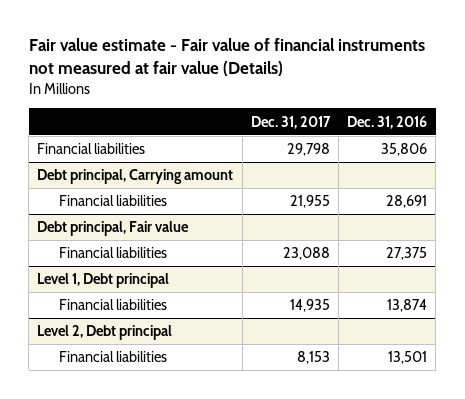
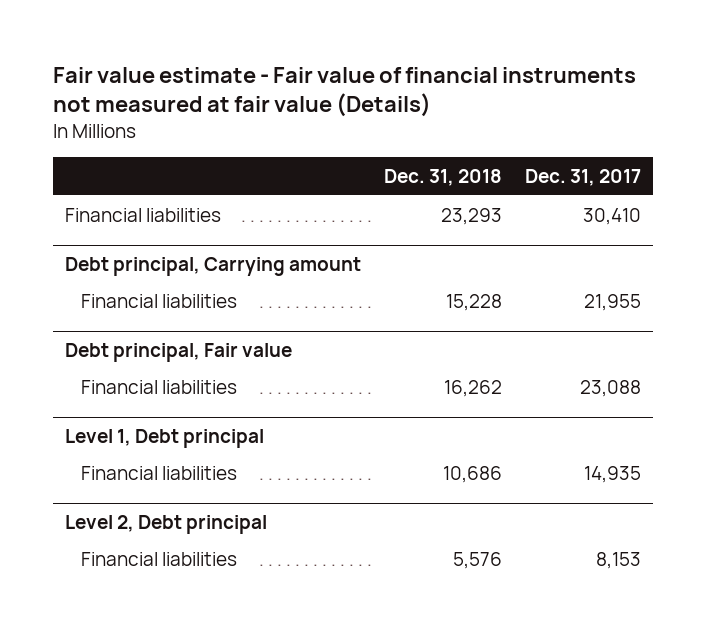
[347,115,428,129] Dec. 31, 2016 -> none
none -> [384,168,503,186] Dec. 31, 2018
[286,143,330,157] 29,798 -> [583,207,642,225] 30,410

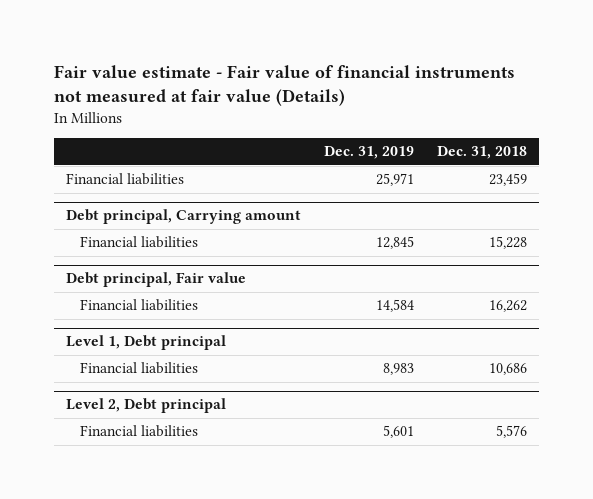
[525,168,642,186] Dec. 31, 2017 -> none
none -> [323,146,414,160] Dec. 31, 2019
[441,207,503,225] 23,293 -> [489,173,528,187] 23,459

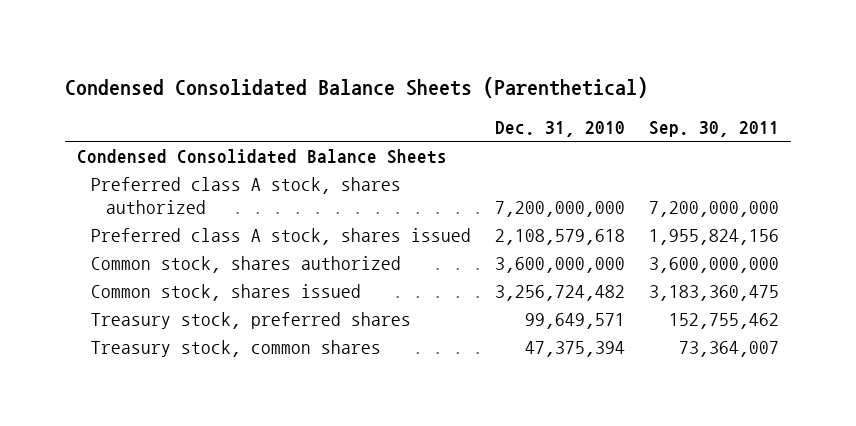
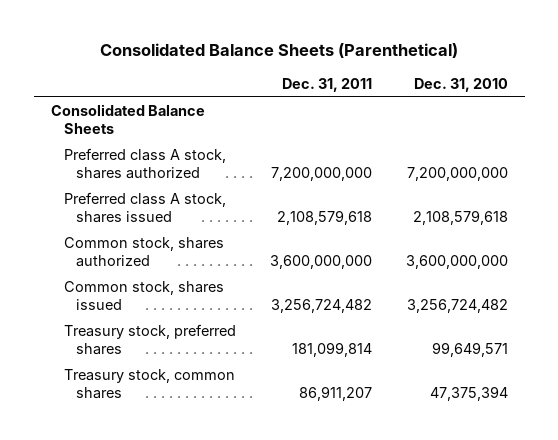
[65,77,649,99] Condensed Consolidated Balance Sheets (Parenthetical) -> [100,43,459,59] Consolidated Balance Sheets (Parenthetical)
[649,121,780,138] Sep. 30, 2011 -> none
none -> [281,77,372,92] Dec. 31, 2011
[77,149,448,165] Condensed Consolidated Balance Sheets -> [50,104,205,135] Consolidated Balance Sheets

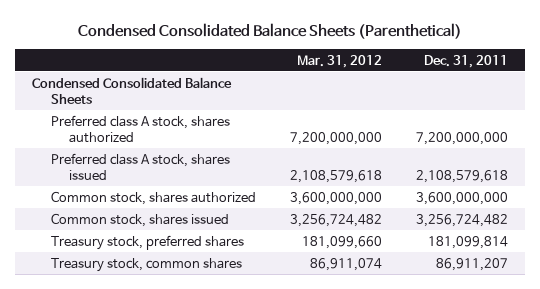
[100,43,459,59] Consolidated Balance Sheets (Parenthetical) -> [78,22,463,39] Condensed Consolidated Balance Sheets (Parenthetical)
[413,77,508,92] Dec. 31, 2010 -> none
none -> [296,54,382,68] Mar. 31, 2012
[50,104,205,135] Consolidated Balance Sheets -> [32,76,233,104] Condensed Consolidated Balance Sheets

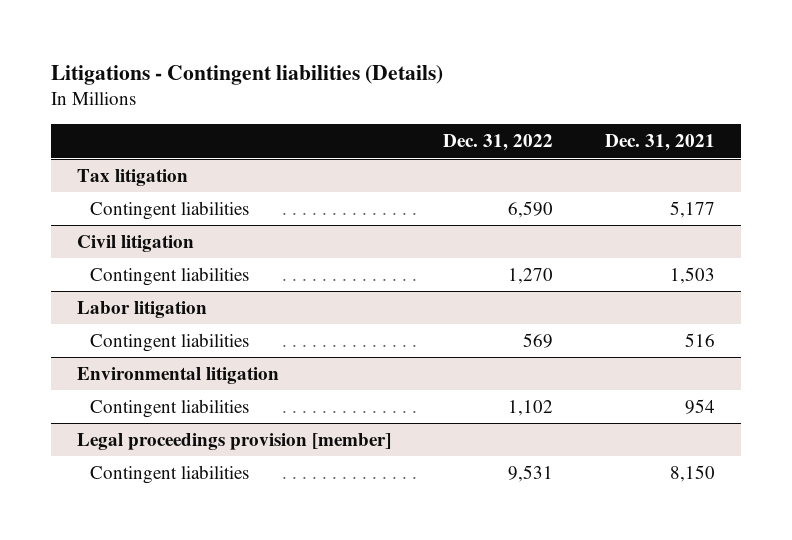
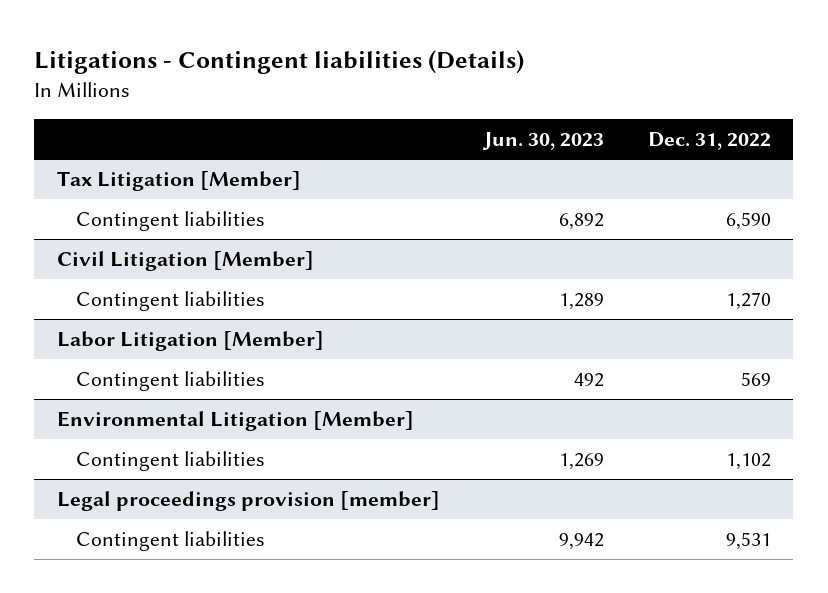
[605,134,716,152] Dec. 31, 2021 -> none
none -> [481,131,604,150] Jun. 30, 2023
[76,168,188,186] Tax litigation -> [56,170,301,191] Tax Litigation [Member]
[76,234,194,252] Civil litigation -> [56,250,314,271] Civil Litigation [Member]
[76,300,207,318] Labor litigation -> [56,330,324,351] Labor Litigation [Member]
[76,366,279,384] Environmental litigation -> [56,410,414,431] Environmental Litigation [Member]

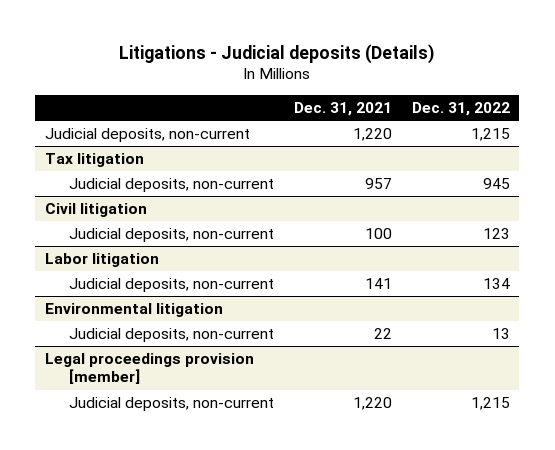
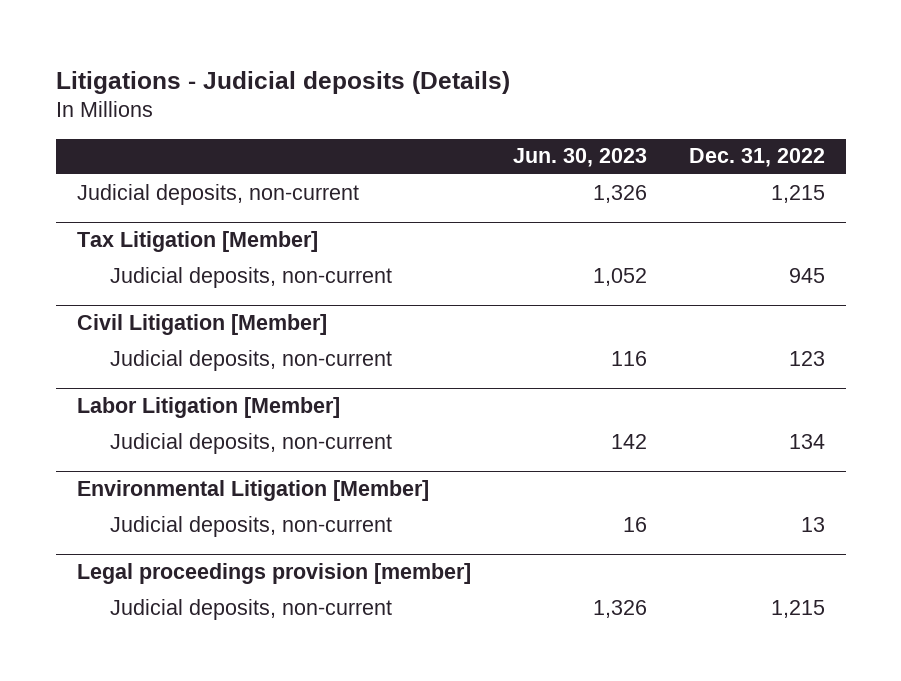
[293,101,392,116] Dec. 31, 2021 -> none
none -> [512,148,647,168] Jun. 30, 2023
[45,153,145,168] Tax litigation -> [76,231,318,253] Tax Litigation [Member]
[45,203,148,218] Civil litigation -> [76,314,327,336] Civil Litigation [Member]
[45,253,160,268] Labor litigation -> [76,397,340,419] Labor Litigation [Member]
[45,303,224,318] Environmental litigation -> [76,480,429,502] Environmental Litigation [Member]

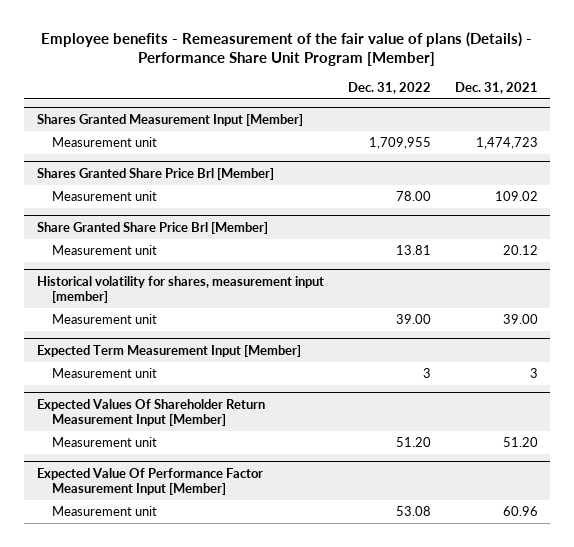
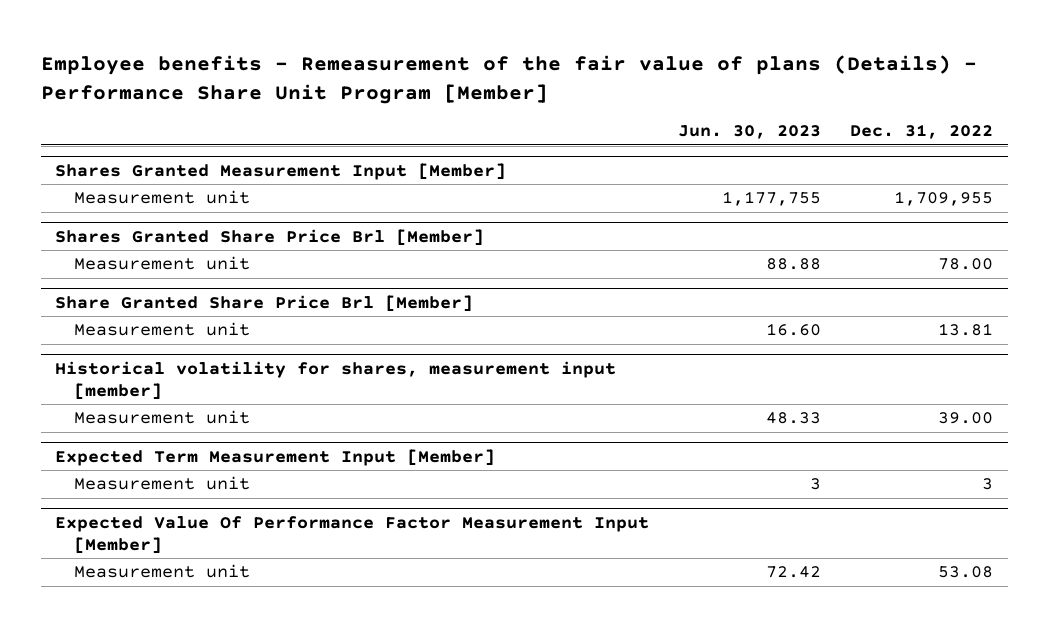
[454,81,538,94] Dec. 31, 2021 -> none
none -> [678,125,822,140] Jun. 30, 2023
[36,398,265,427] Expected Values Of Shareholder Return Measurement Input [Member] -> none
[51,436,157,447] Measurement unit -> none

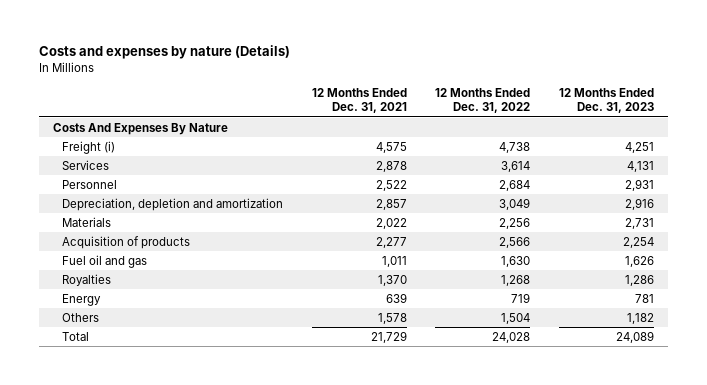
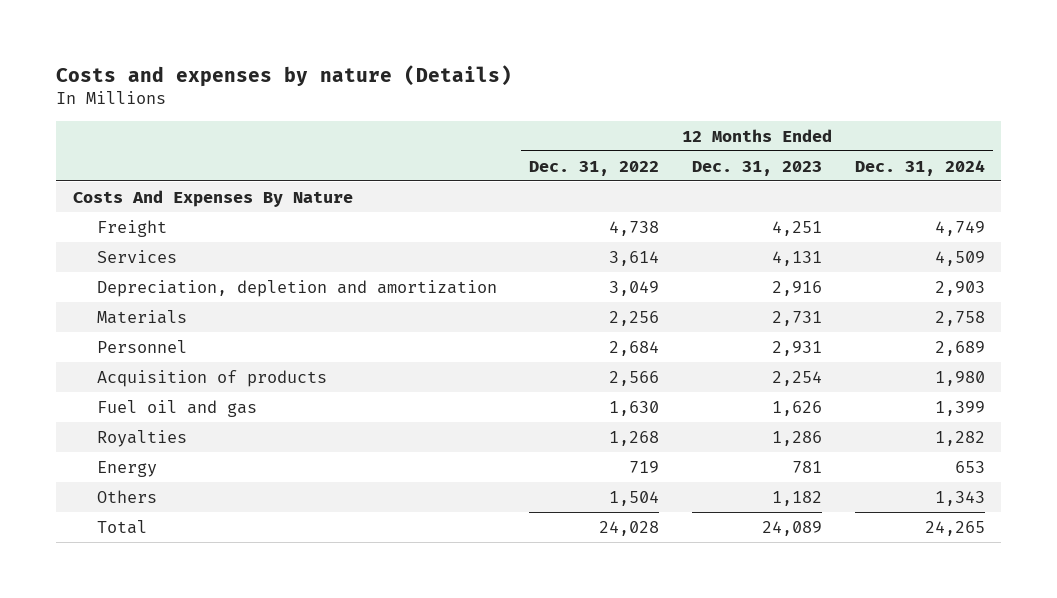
[311,87,407,114] 12 Months Ended Dec. 31, 2021 -> none
none -> [854,159,985,176] Dec. 31, 2024
[61,140,115,154] Freight (i) -> [96,219,167,237] Freight
[61,179,117,189] Personnel -> [96,339,187,353] Personnel

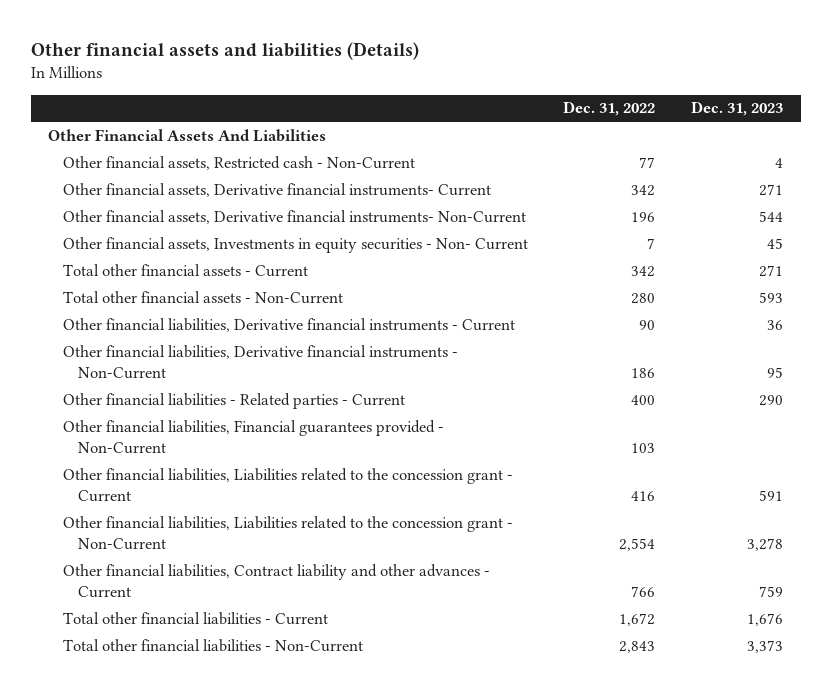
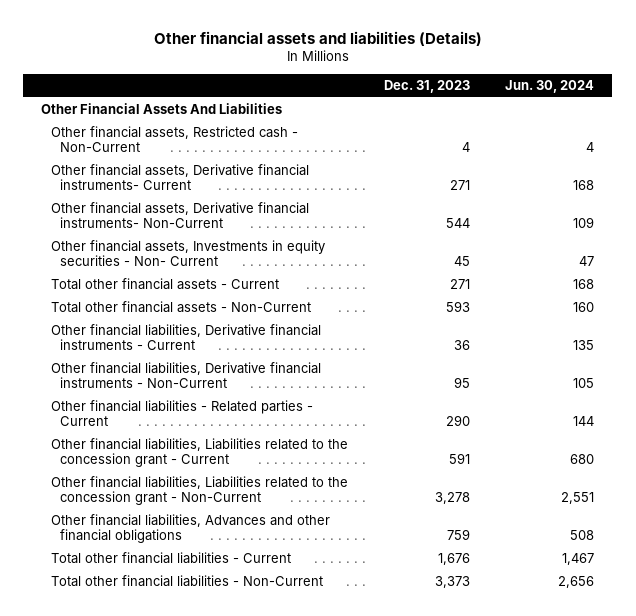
[563,101,656,117] Dec. 31, 2022 -> none
none -> [505,80,595,94] Jun. 30, 2024
[63,419,445,454] Other financial liabilities, Financial guarantees provided - Non-Current -> none
[63,563,491,598] Other financial liabilities, Contract liability and other advances - Current -> [50,514,330,544] Other financial liabilities, Advances and other financial obligations

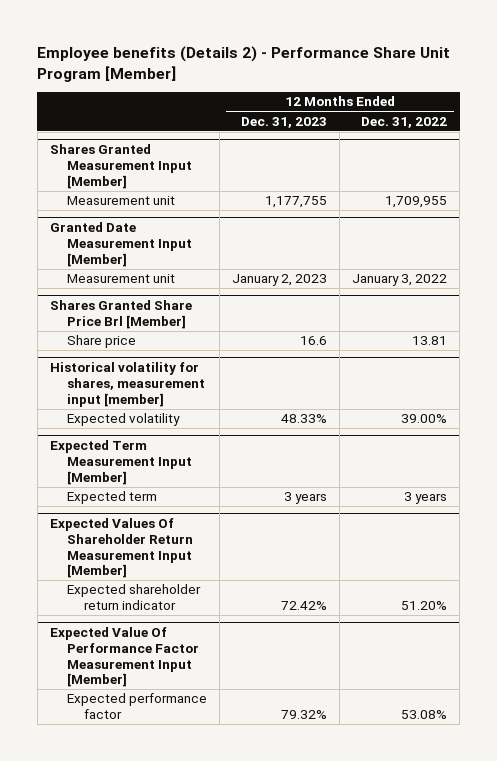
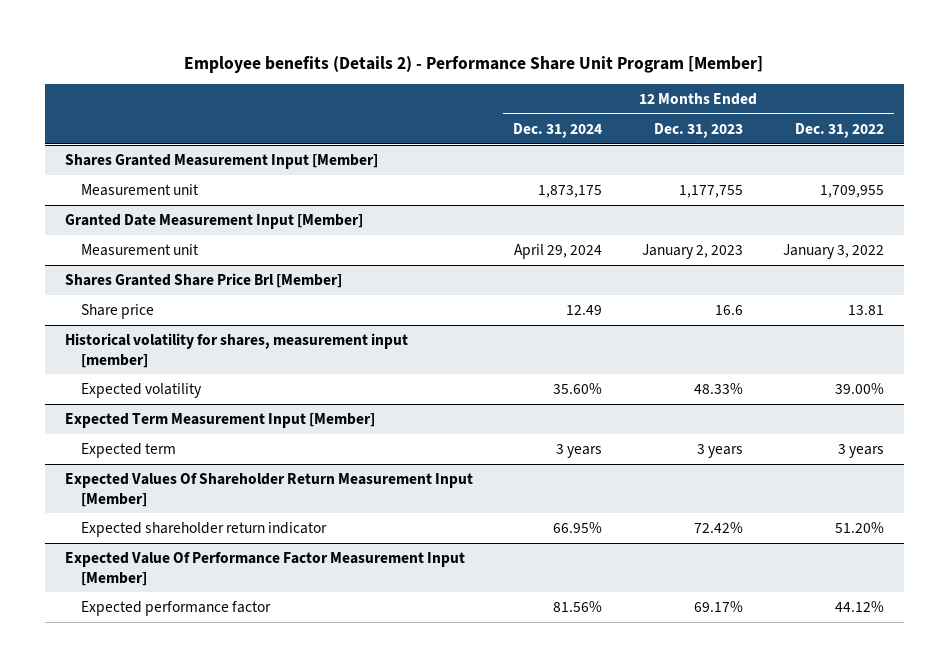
none -> [512,122,602,138] Dec. 31, 2024
[281,710,328,720] 79.32% -> [693,600,743,612] 69.17%
[401,710,448,720] 53.08% -> [834,600,884,612] 44.12%

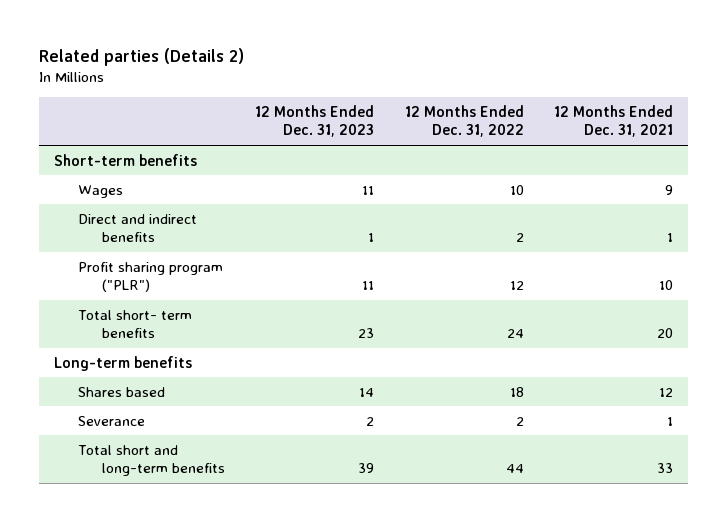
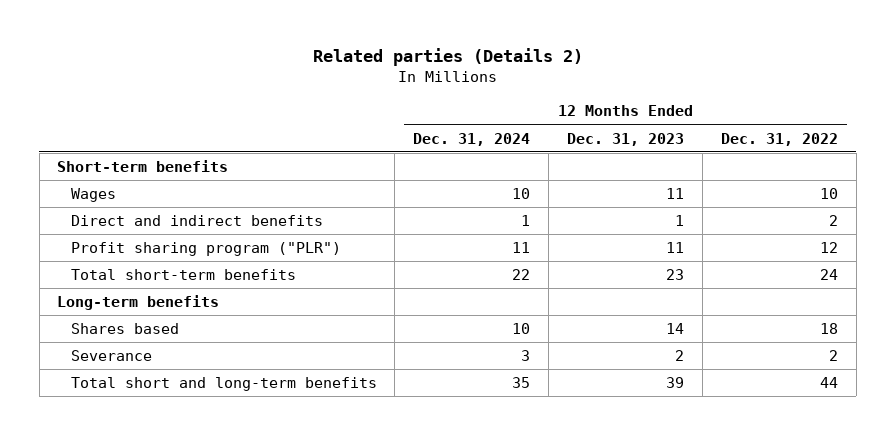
[554,104,674,138] 12 Months Ended Dec. 31, 2021 -> none
none -> [413,132,531,146] Dec. 31, 2024
[78,309,193,339] Total short- term benefits -> [70,269,296,281] Total short-term benefits

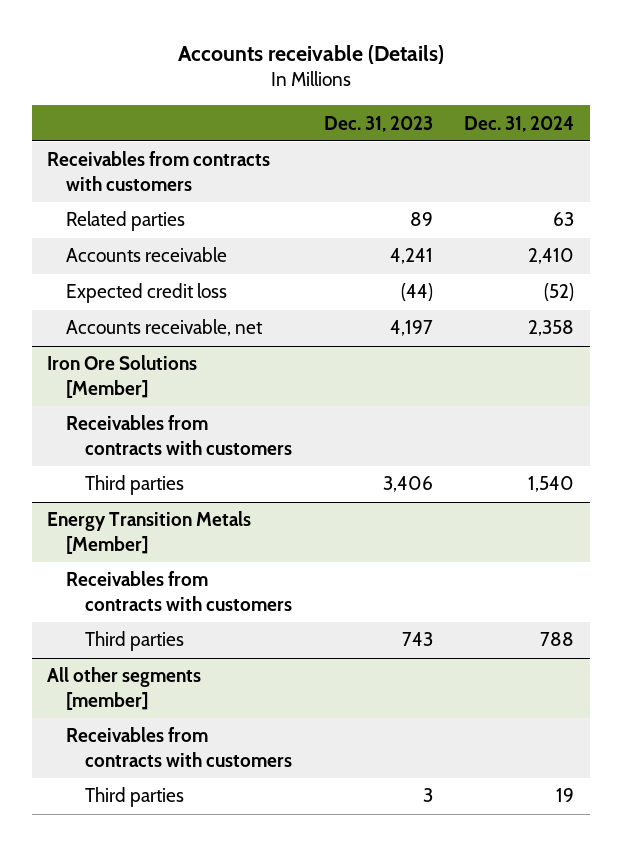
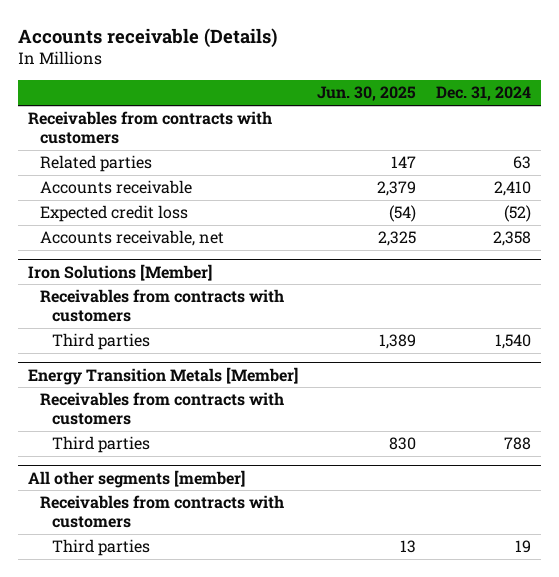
[323,115,433,132] Dec. 31, 2023 -> none
none -> [317,86,417,102] Jun. 30, 2025
[47,355,198,398] Iron Ore Solutions [Member] -> [27,263,212,281] Iron Solutions [Member]

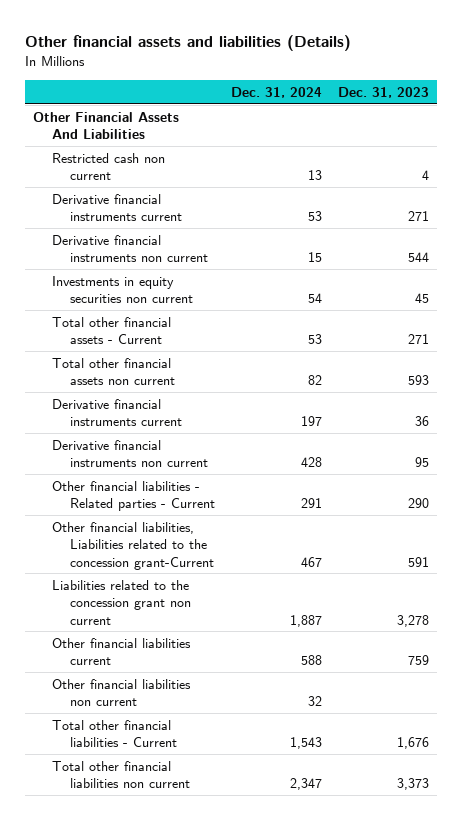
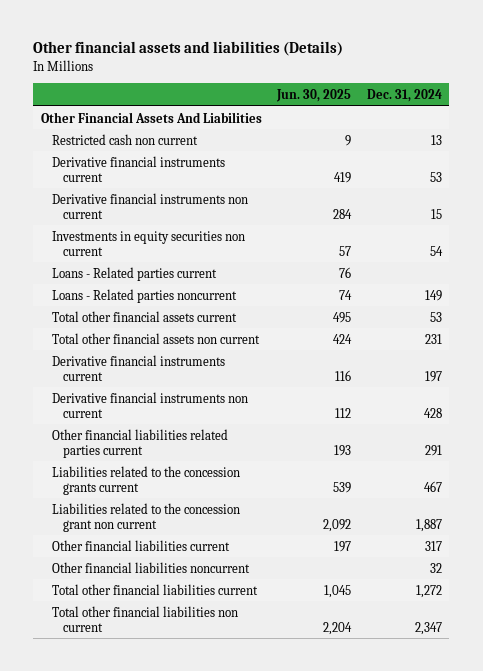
[338,86,430,98] Dec. 31, 2023 -> none
none -> [276,88,352,102] Jun. 30, 2025
none -> [51,266,217,281] Loans - Related parties current
none -> [51,288,237,303] Loans - Related parties noncurrent
[51,316,171,345] Total other financial assets - Current -> [51,310,237,322] Total other financial assets current
[307,375,322,386] 82 -> [424,333,442,344] 231
[51,480,215,512] Other financial liabilities - Related parties - Current -> [51,428,228,458] Other financial liabilities related parties current
[51,521,214,570] Other financial liabilities, Liabilities related to the concession grant-Current -> [51,465,240,495] Liabilities related to the concession grants current
[300,655,322,666] 588 -> [424,540,442,551] 317
[51,678,191,707] Other financial liabilities non current -> [51,561,250,573] Other financial liabilities noncurrent
[51,719,177,748] Total other financial liabilities - Current -> [51,583,258,595] Total other financial liabilities current
[289,737,322,750] 1,543 -> [415,584,442,598] 1,272

